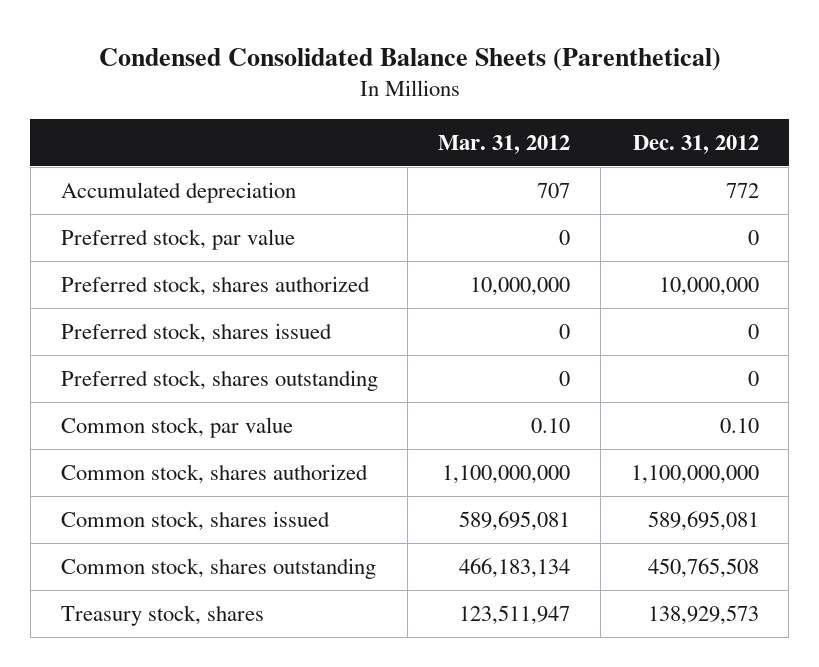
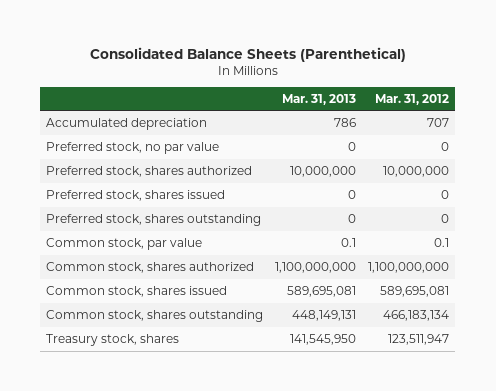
[98,47,721,71] Condensed Consolidated Balance Sheets (Parenthetical) -> [89,46,406,62] Consolidated Balance Sheets (Parenthetical)
[632,134,759,154] Dec. 31, 2012 -> none
none -> [282,93,357,105] Mar. 31, 2013
[60,228,295,250] Preferred stock, par value -> [46,142,220,155] Preferred stock, no par value
[531,417,571,433] 0.10 -> [434,238,450,248] 0.1

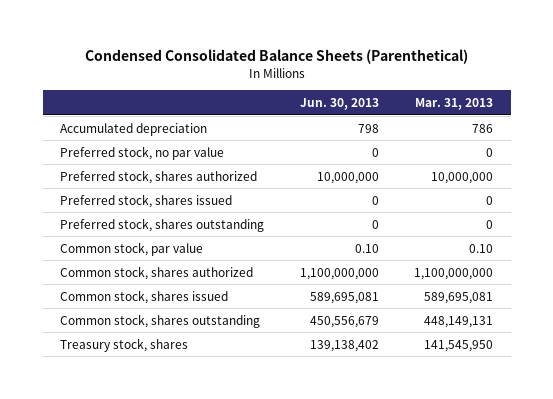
[89,46,406,62] Consolidated Balance Sheets (Parenthetical) -> [84,49,468,65] Condensed Consolidated Balance Sheets (Parenthetical)
[375,93,450,105] Mar. 31, 2012 -> none
none -> [299,97,379,110] Jun. 30, 2013
[341,238,357,248] 0.1 -> [469,243,494,253] 0.10

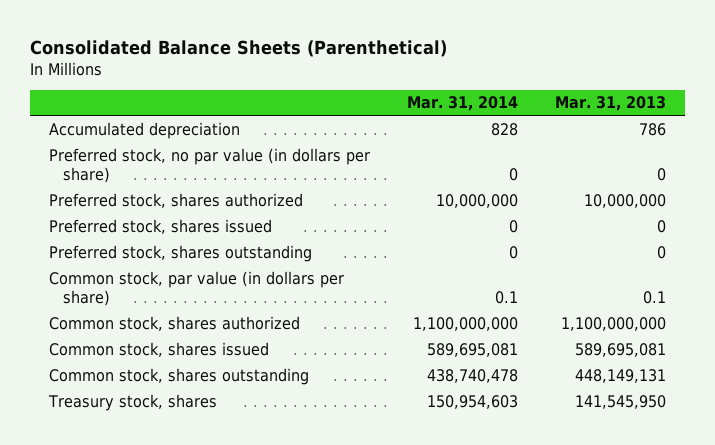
[84,49,468,65] Condensed Consolidated Balance Sheets (Parenthetical) -> [30,40,448,58] Consolidated Balance Sheets (Parenthetical)
[299,97,379,110] Jun. 30, 2013 -> none
none -> [406,96,518,112] Mar. 31, 2014
[60,145,225,160] Preferred stock, no par value -> [48,148,370,184] Preferred stock, no par value (in dollars per share)
[60,241,204,256] Common stock, par value -> [48,271,344,307] Common stock, par value (in dollars per share)
[469,243,494,253] 0.10 -> [643,291,667,305] 0.1

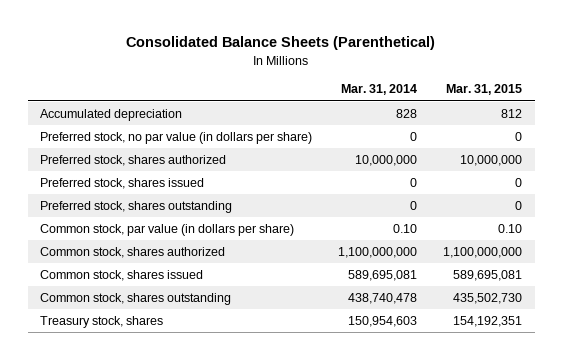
[555,96,667,112] Mar. 31, 2013 -> none
none -> [445,84,522,96] Mar. 31, 2015
[494,291,518,305] 0.1 -> [393,224,418,234] 0.10

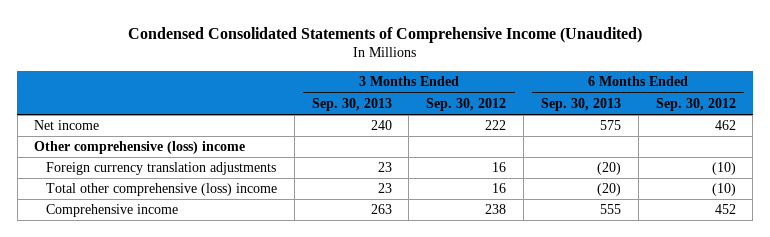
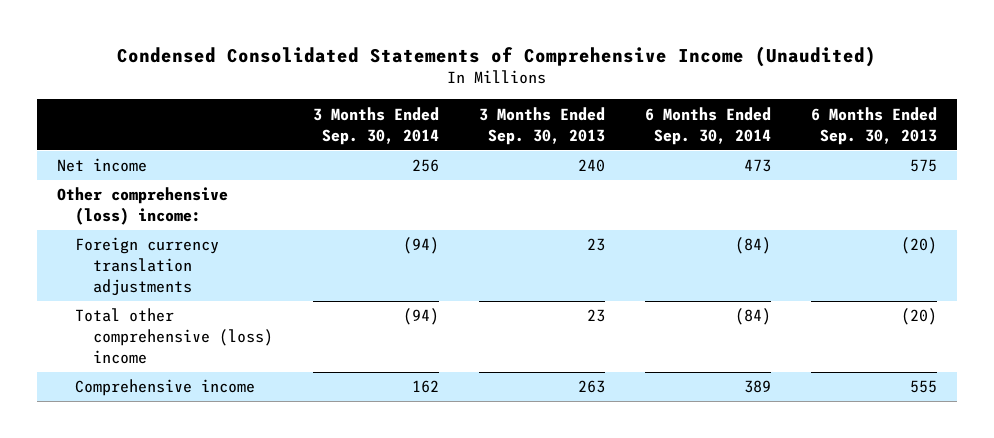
[426,97,507,111] Sep. 30, 2012 -> none
[655,97,736,111] Sep. 30, 2012 -> none
none -> [312,106,439,145] 3 Months Ended Sep. 30, 2014
none -> [644,106,771,145] 6 Months Ended Sep. 30, 2014
[34,141,246,155] Other comprehensive (loss) income -> [56,187,228,226] Other comprehensive (loss) income:

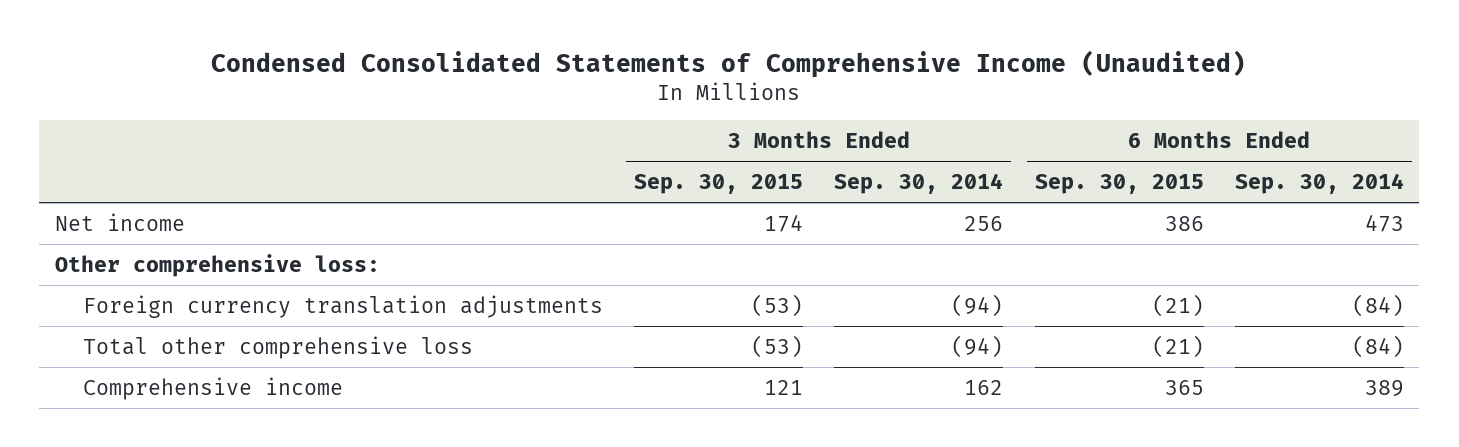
[478,106,605,145] 3 Months Ended Sep. 30, 2013 -> none
[810,106,937,145] 6 Months Ended Sep. 30, 2013 -> none
none -> [633,174,803,195] Sep. 30, 2015
none -> [1034,174,1204,195] Sep. 30, 2015
[56,187,228,226] Other comprehensive (loss) income: -> [54,253,380,277] Other comprehensive loss:
[74,308,273,364] Total other comprehensive (loss) income -> [82,335,473,359] Total other comprehensive loss

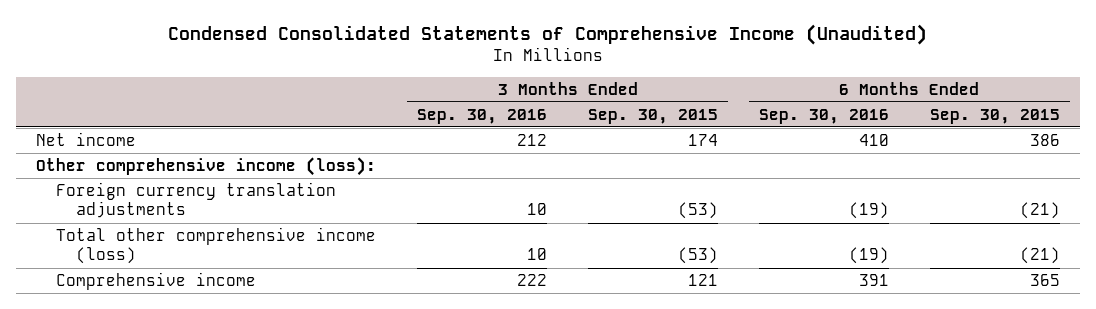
[834,173,1004,195] Sep. 30, 2014 -> none
[1234,173,1404,195] Sep. 30, 2014 -> none
none -> [417,108,548,124] Sep. 30, 2016
none -> [758,108,889,124] Sep. 30, 2016
[54,253,380,277] Other comprehensive loss: -> [36,157,377,177] Other comprehensive income (loss):
[82,335,473,359] Total other comprehensive loss -> [56,227,377,265] Total other comprehensive income (loss)

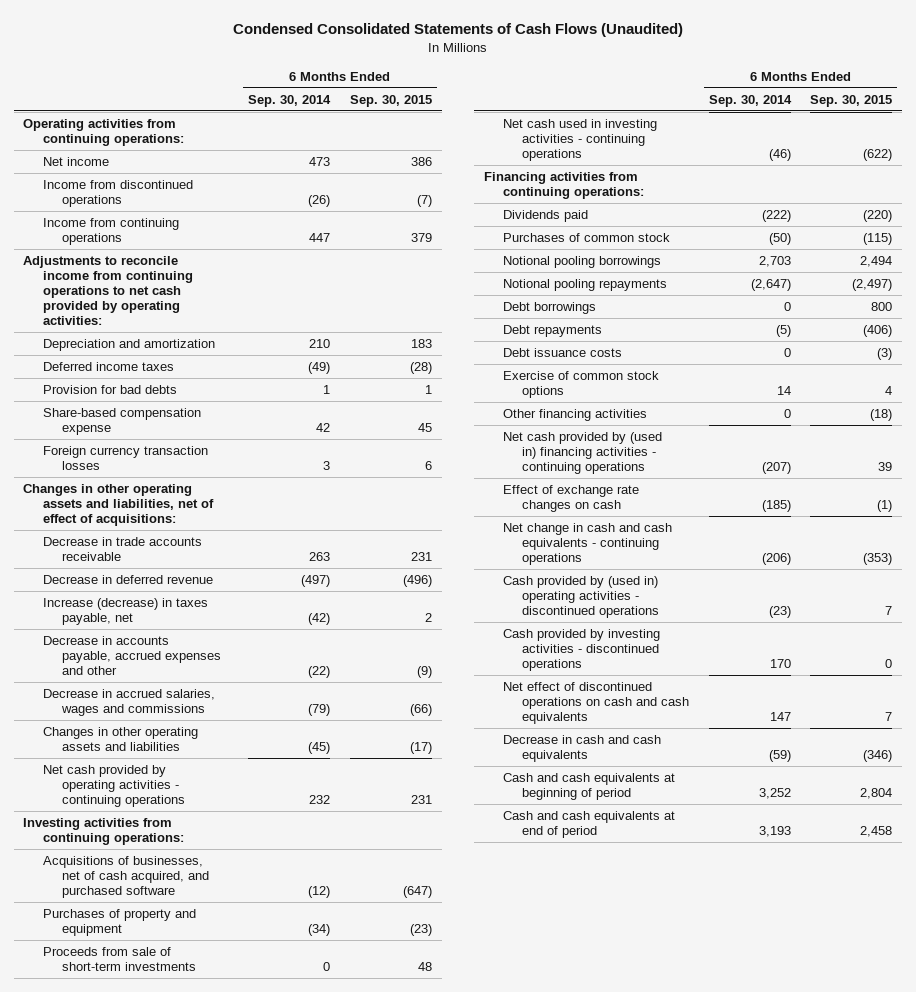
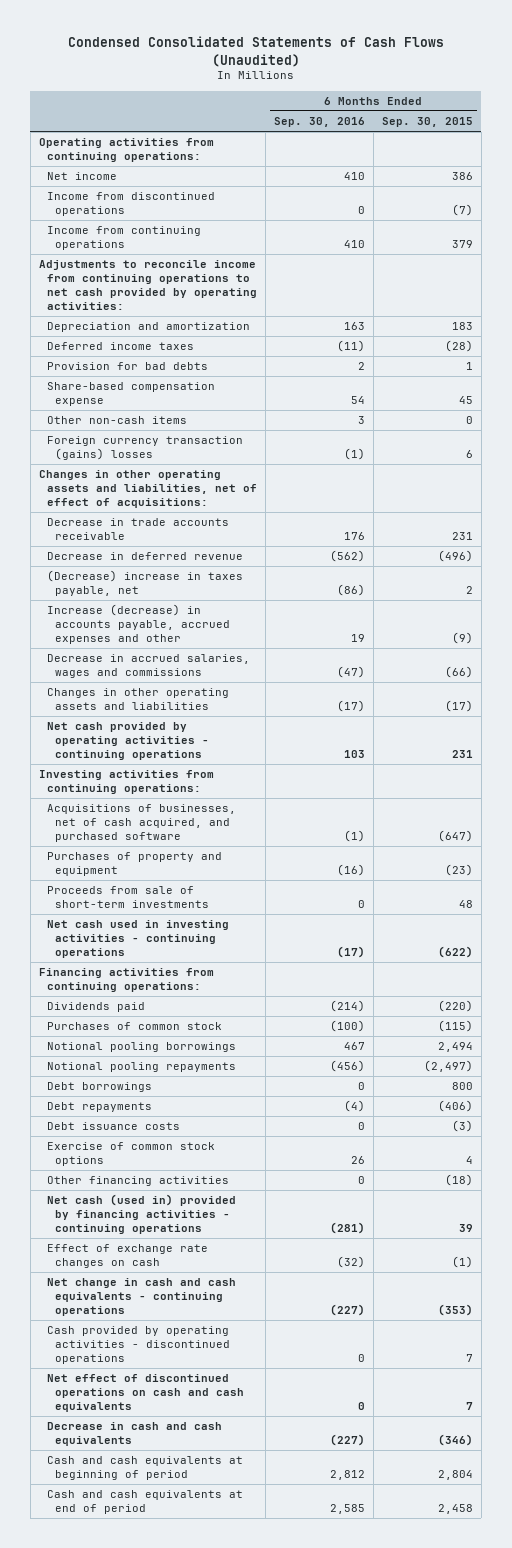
[248,94,332,107] Sep. 30, 2014 -> none
none -> [273,117,365,128] Sep. 30, 2016
none -> [46,416,187,425] Other non-cash items
[42,445,208,471] Foreign currency transaction losses -> [46,436,243,461] Foreign currency transaction (gains) losses
[42,597,208,626] Increase (decrease) in taxes payable, net -> [46,570,243,597] (Decrease) increase in taxes payable, net
[42,635,221,676] Decrease in accounts payable, accrued expenses and other -> [46,604,231,645] Increase (decrease) in accounts payable, accrued expenses and other
[503,431,663,475] Net cash provided by (used in) financing activities - continuing operations -> [46,1194,236,1235] Net cash (used in) provided by financing activities - continuing operations
[503,628,661,672] Cash provided by investing activities - discontinued operations -> none
[503,575,660,619] Cash provided by (used in) operating activities - discontinued operations -> [46,1326,231,1365] Cash provided by operating activities - discontinued operations

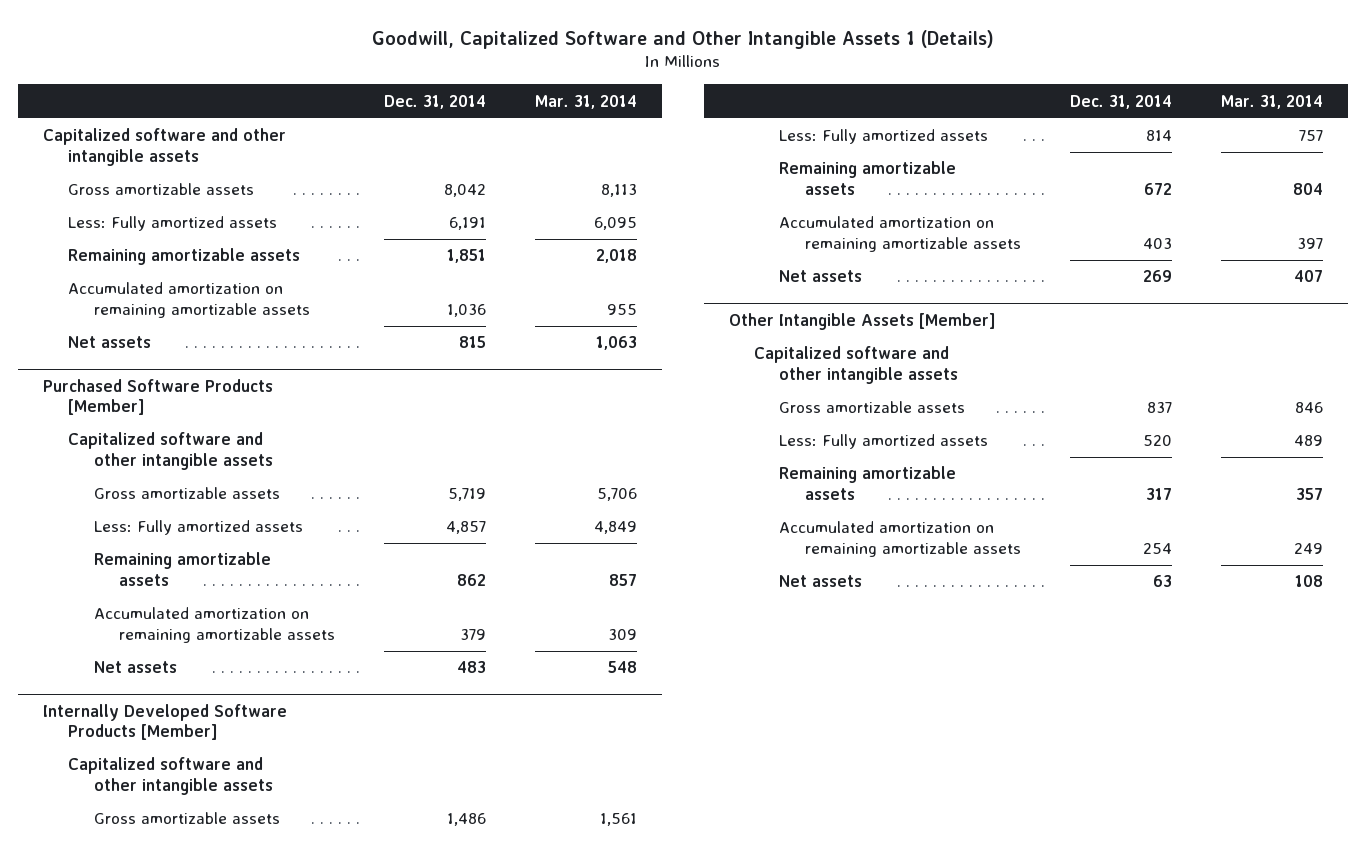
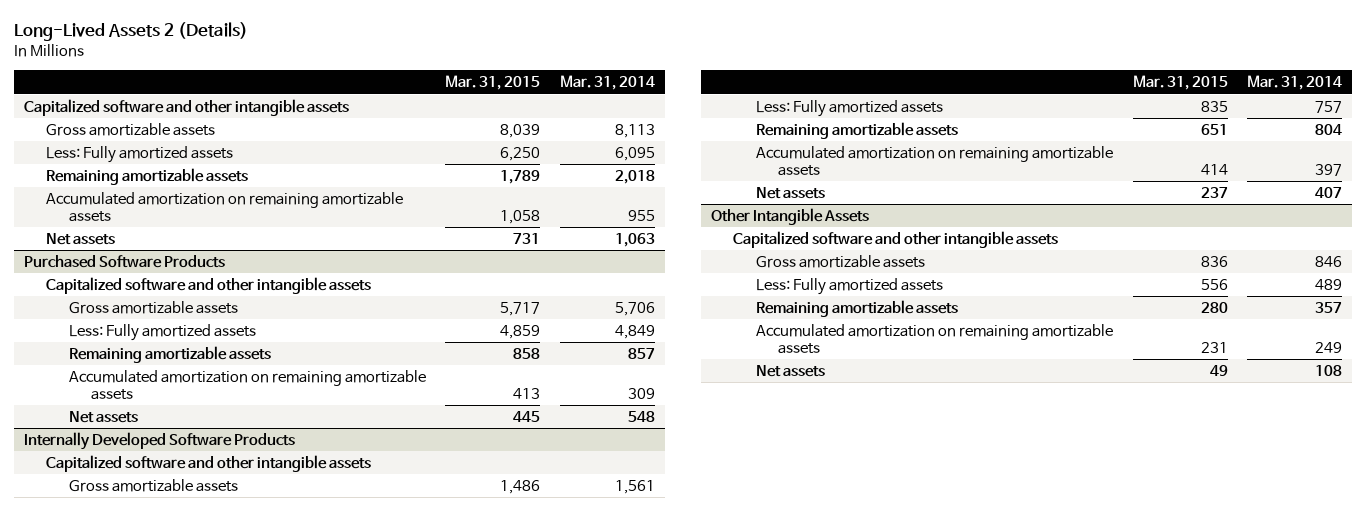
[372,29,995,49] Goodwill, Capitalized Software and Other Intangible Assets 1 (Details) -> [13,22,248,42] Long-Lived Assets 2 (Details)
[384,94,487,109] Dec. 31, 2014 -> none
none -> [445,75,541,91] Mar. 31, 2015
[43,378,274,416] Purchased Software Products [Member] -> [23,254,225,268] Purchased Software Products
[43,703,288,741] Internally Developed Software Products [Member] -> [23,431,295,450] Internally Developed Software Products
[728,312,996,330] Other Intangible Assets [Member] -> [710,207,869,225] Other Intangible Assets

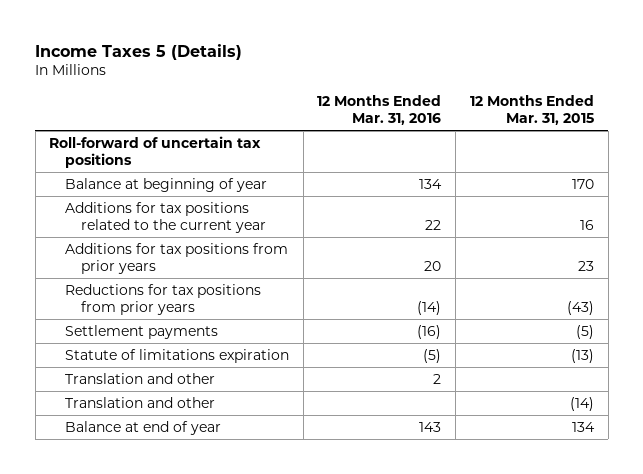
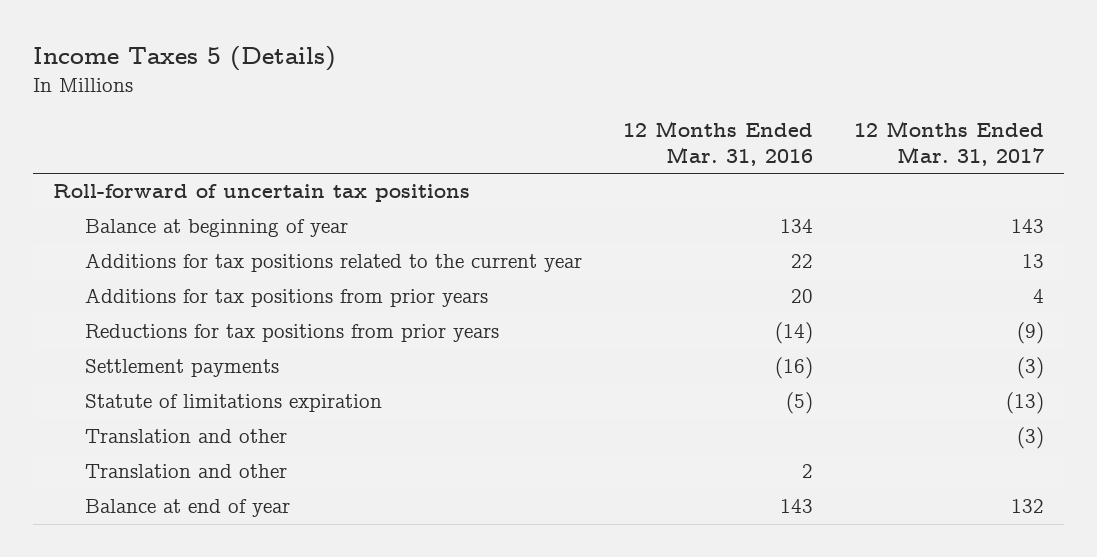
[469,94,594,126] 12 Months Ended Mar. 31, 2015 -> none
none -> [853,120,1044,167] 12 Months Ended Mar. 31, 2017
[65,372,216,384] Translation and other -> [84,464,287,479] Translation and other

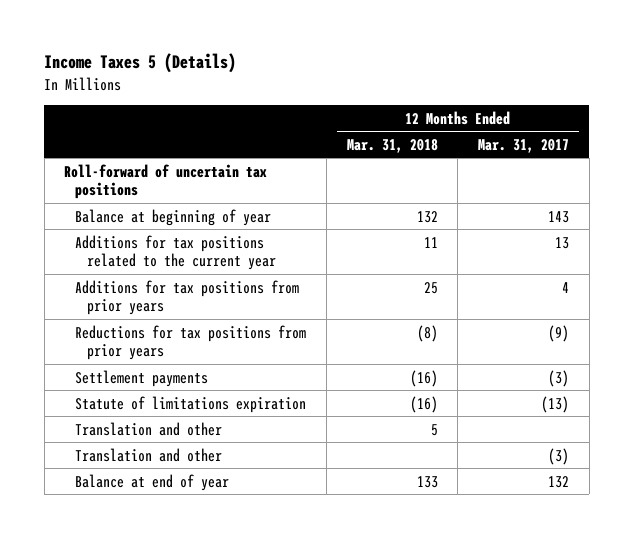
[622,120,813,167] 12 Months Ended Mar. 31, 2016 -> none
none -> [346,138,438,153] Mar. 31, 2018
[84,429,287,444] Translation and other -> [75,447,223,462] Translation and other

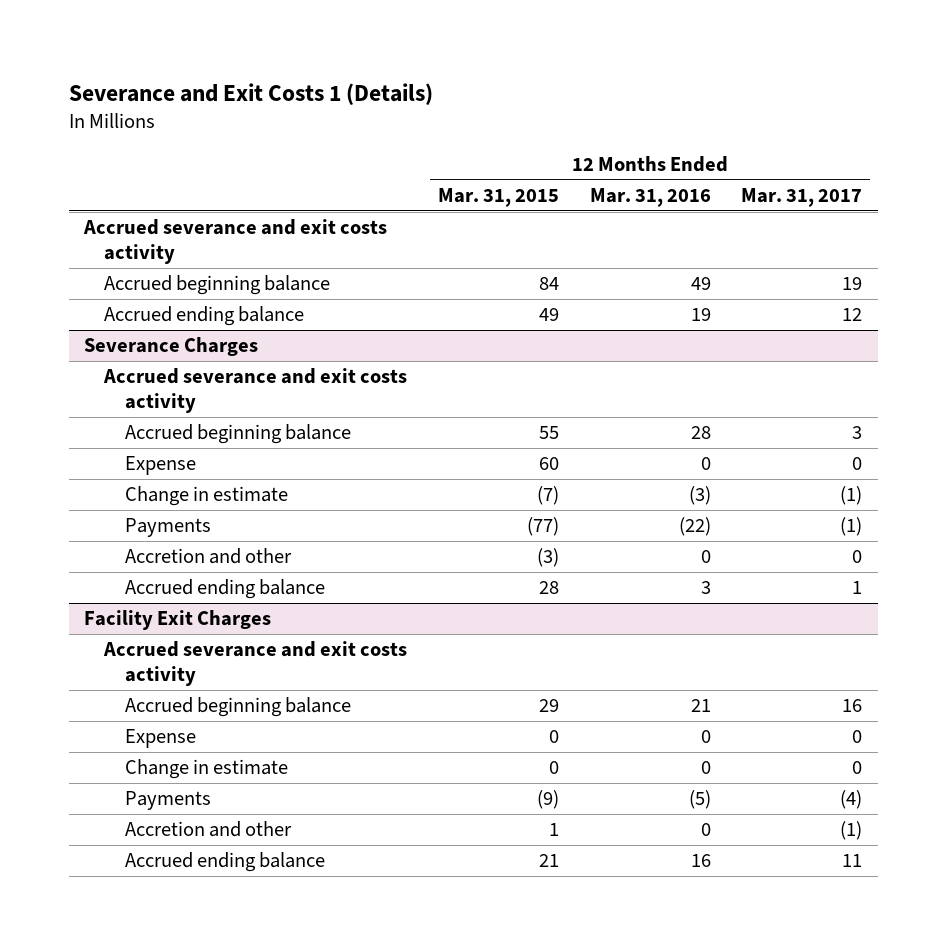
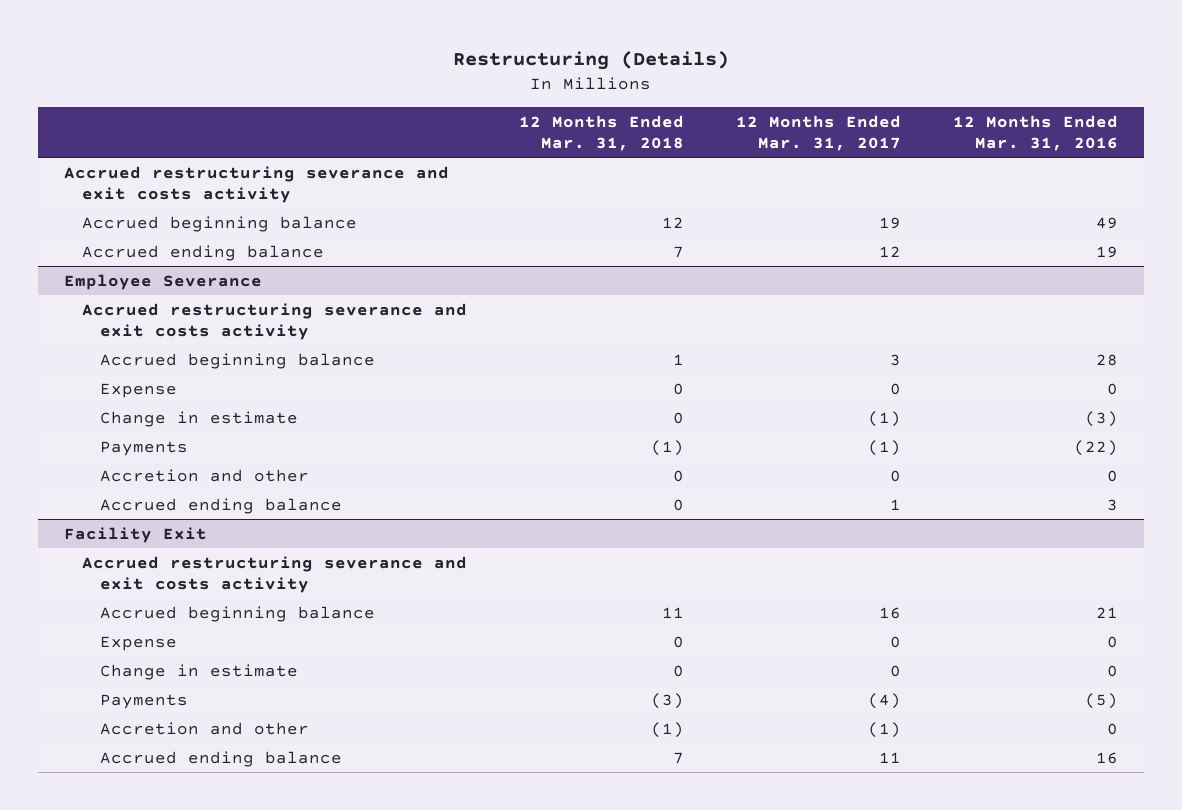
[68,82,433,105] Severance and Exit Costs 1 (Details) -> [453,51,730,71] Restructuring (Details)
[438,187,560,207] Mar. 31, 2015 -> none
none -> [519,114,685,151] 12 Months Ended Mar. 31, 2018
[83,219,388,264] Accrued severance and exit costs activity -> [63,165,449,203] Accrued restructuring severance and exit costs activity
[84,337,259,357] Severance Charges -> [63,273,262,290] Employee Severance
[103,368,408,413] Accrued severance and exit costs activity -> [82,302,468,340] Accrued restructuring severance and exit costs activity
[84,610,272,631] Facility Exit Charges -> [63,526,207,543] Facility Exit
[103,641,408,686] Accrued severance and exit costs activity -> [82,555,468,593] Accrued restructuring severance and exit costs activity

